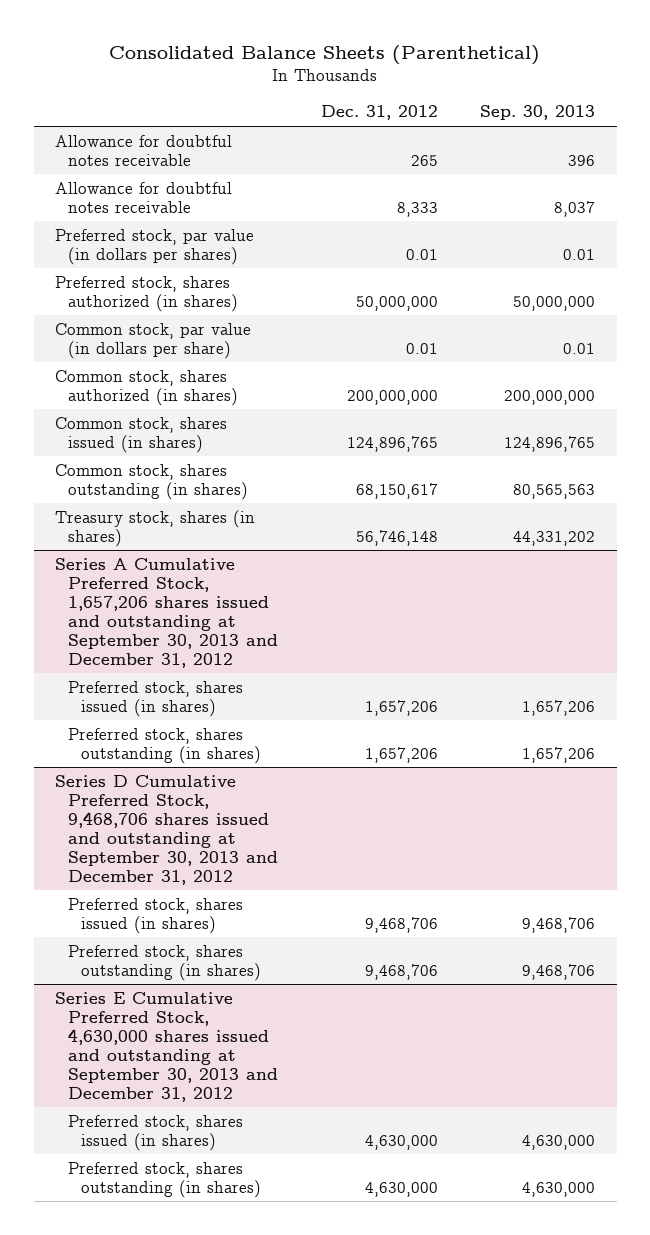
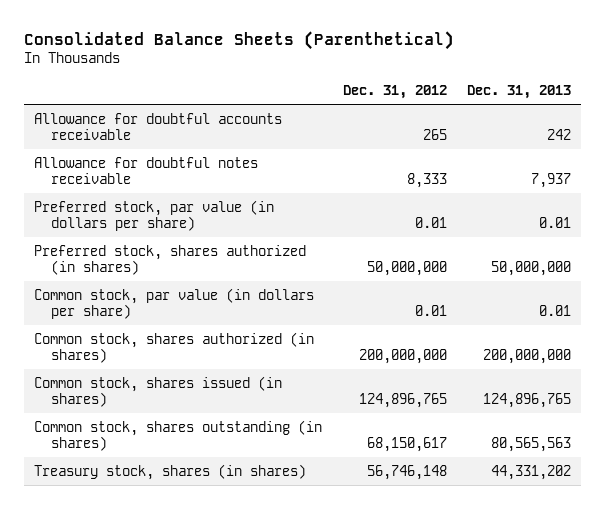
[480,105,596,121] Sep. 30, 2013 -> none
none -> [467,85,572,100] Dec. 31, 2013
[54,134,232,166] Allowance for doubtful notes receivable -> [33,112,282,141] Allowance for doubtful accounts receivable
[54,228,254,265] Preferred stock, par value (in dollars per shares) -> [33,199,274,232] Preferred stock, par value (in dollars per share)
[54,557,279,668] Series A Cumulative Preferred Stock, 1,657,206 shares issued and outstanding at September 30, 2013 and December 31, 2012 -> none
[68,680,244,717] Preferred stock, shares issued (in shares) -> none
[68,727,262,764] Preferred stock, shares outstanding (in shares) -> none
[54,774,279,885] Series D Cumulative Preferred Stock, 9,468,706 shares issued and outstanding at September 30, 2013 and December 31, 2012 -> none
[68,897,244,934] Preferred stock, shares issued (in shares) -> none
[68,944,262,981] Preferred stock, shares outstanding (in shares) -> none
[54,991,279,1102] Series E Cumulative Preferred Stock, 4,630,000 shares issued and outstanding at September 30, 2013 and December 31, 2012 -> none
[68,1114,244,1151] Preferred stock, shares issued (in shares) -> none
[68,1161,262,1198] Preferred stock, shares outstanding (in shares) -> none

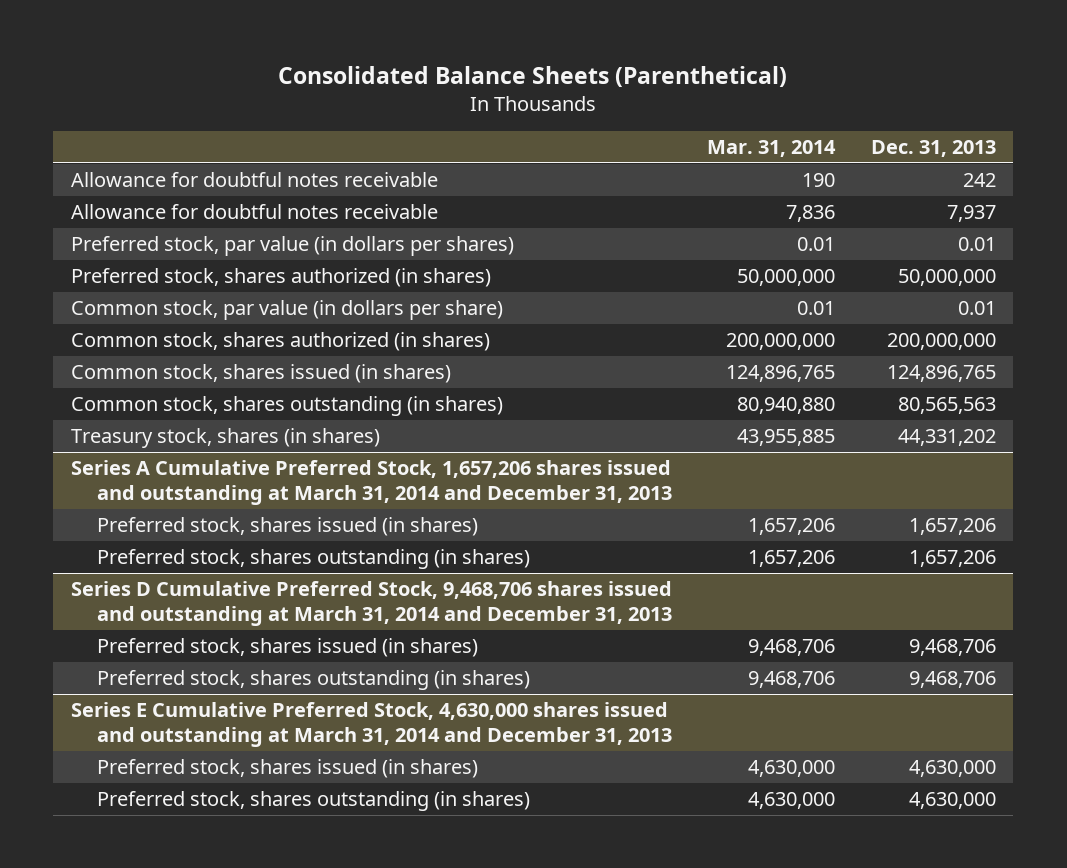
[342,85,447,100] Dec. 31, 2012 -> none
none -> [707,140,837,158] Mar. 31, 2014
[33,112,282,141] Allowance for doubtful accounts receivable -> [71,171,439,187] Allowance for doubtful notes receivable
[33,199,274,232] Preferred stock, par value (in dollars per share) -> [71,235,515,256] Preferred stock, par value (in dollars per shares)
none -> [71,459,673,506] Series A Cumulative Preferred Stock, 1,657,206 shares issued and outstanding at March 31, 2014 and December 31, 2013
none -> [97,516,479,536] Preferred stock, shares issued (in shares)
none -> [97,548,531,569] Preferred stock, shares outstanding (in shares)
none -> [71,580,673,627] Series D Cumulative Preferred Stock, 9,468,706 shares issued and outstanding at March 31, 2014 and December 31, 2013
none -> [97,637,479,657] Preferred stock, shares issued (in shares)
none -> [97,669,531,690] Preferred stock, shares outstanding (in shares)
none -> [71,701,673,748] Series E Cumulative Preferred Stock, 4,630,000 shares issued and outstanding at March 31, 2014 and December 31, 2013
none -> [97,758,479,778] Preferred stock, shares issued (in shares)
none -> [97,790,531,811] Preferred stock, shares outstanding (in shares)

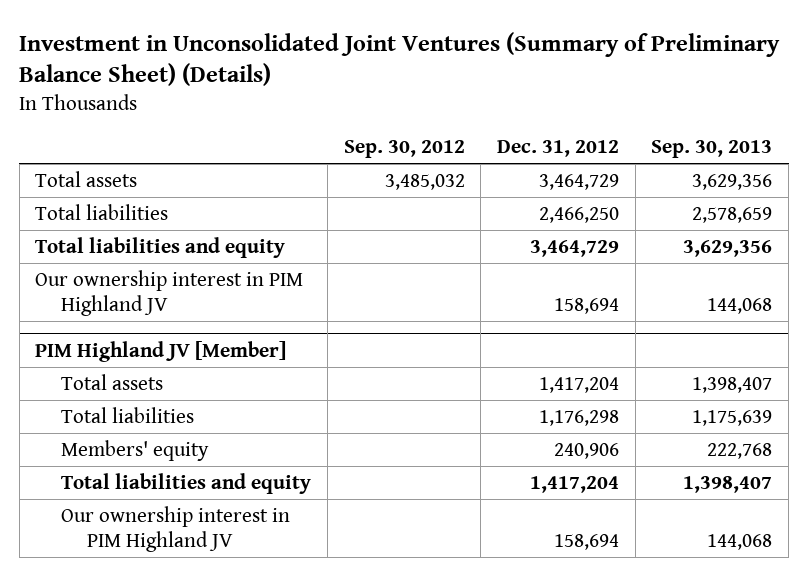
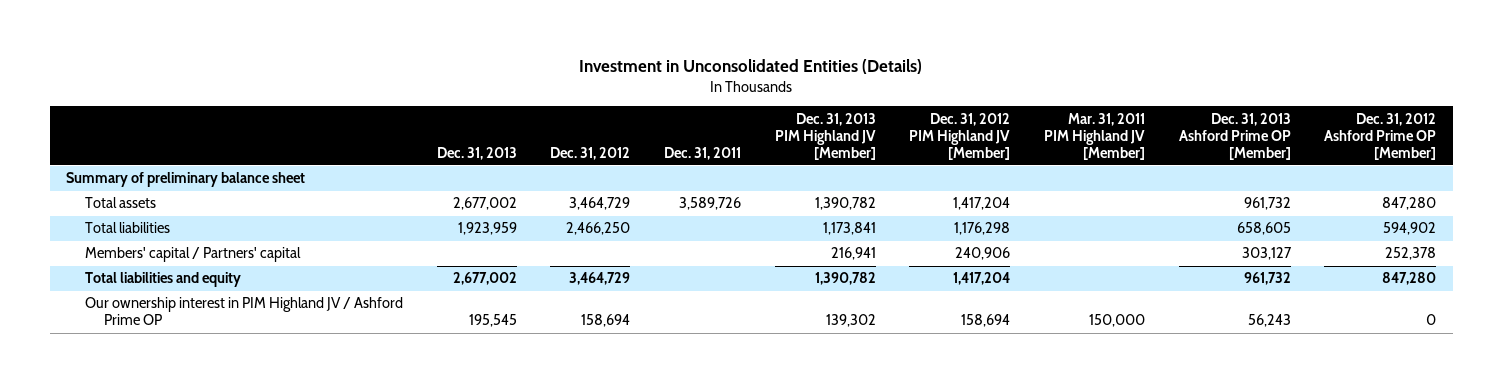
[19,31,781,87] Investment in Unconsolidated Joint Ventures (Summary of Preliminary Balance Sheet) (Details) -> [579,59,923,75] Investment in Unconsolidated Entities (Details)
[343,139,465,158] Sep. 30, 2012 -> none
[651,139,773,158] Sep. 30, 2013 -> none
none -> [436,146,517,160] Dec. 31, 2013
none -> [664,146,742,160] Dec. 31, 2011
none -> [774,112,876,160] Dec. 31, 2013 PIM Highland JV [Member]
none -> [909,112,1011,160] Dec. 31, 2012 PIM Highland JV [Member]
none -> [1043,112,1145,160] Mar. 31, 2011 PIM Highland JV [Member]
none -> [1178,112,1291,160] Dec. 31, 2013 Ashford Prime OP [Member]
none -> [1324,112,1437,160] Dec. 31, 2012 Ashford Prime OP [Member]
none -> [66,172,306,188] Summary of preliminary balance sheet
none -> [85,247,302,263] Members' capital / Partners' capital
[35,340,287,362] PIM Highland JV [Member] -> none
[61,373,164,390] Total assets -> none
[61,406,195,423] Total liabilities -> none
[61,439,210,461] Members' equity -> none
[61,472,312,494] Total liabilities and equity -> none
[61,505,291,553] Our ownership interest in PIM Highland JV -> none
[35,269,304,317] Our ownership interest in PIM Highland JV -> [85,297,404,326] Our ownership interest in PIM Highland JV / Ashford Prime OP

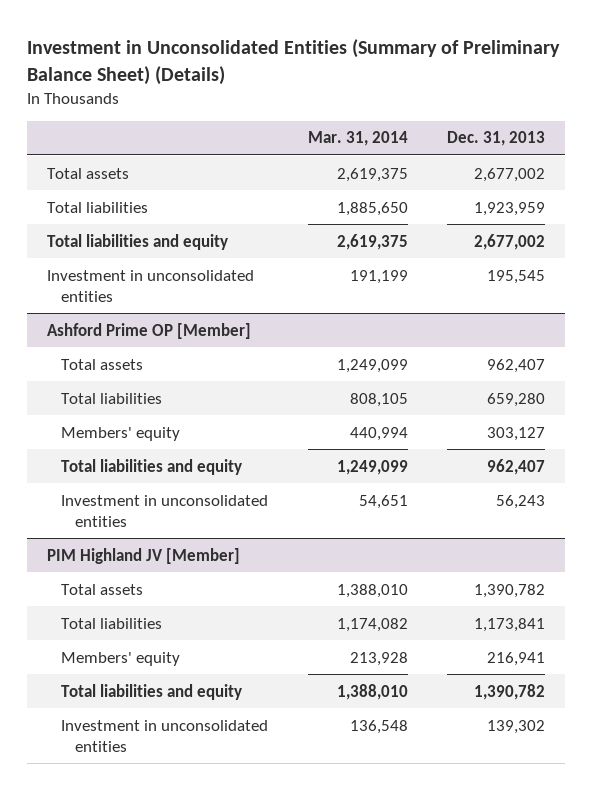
[579,59,923,75] Investment in Unconsolidated Entities (Details) -> [27,38,561,85] Investment in Unconsolidated Entities (Summary of Preliminary Balance Sheet) (Details)
[550,146,631,160] Dec. 31, 2012 -> none
[664,146,742,160] Dec. 31, 2011 -> none
[774,112,876,160] Dec. 31, 2013 PIM Highland JV [Member] -> none
[909,112,1011,160] Dec. 31, 2012 PIM Highland JV [Member] -> none
[1043,112,1145,160] Mar. 31, 2011 PIM Highland JV [Member] -> none
[1178,112,1291,160] Dec. 31, 2013 Ashford Prime OP [Member] -> none
[1324,112,1437,160] Dec. 31, 2012 Ashford Prime OP [Member] -> none
none -> [307,131,408,147] Mar. 31, 2014
[66,172,306,188] Summary of preliminary balance sheet -> none
[85,247,302,263] Members' capital / Partners' capital -> none
[85,297,404,326] Our ownership interest in PIM Highland JV / Ashford Prime OP -> [47,269,255,302] Investment in unconsolidated entities
none -> [47,322,252,339] Ashford Prime OP [Member]
none -> [61,358,144,370] Total assets
none -> [61,392,163,404] Total liabilities
none -> [61,426,181,441] Members' equity
none -> [61,458,243,475] Total liabilities and equity
none -> [61,494,269,527] Investment in unconsolidated entities
none -> [47,547,241,564] PIM Highland JV [Member]
none -> [61,583,144,595] Total assets
none -> [61,617,163,629] Total liabilities
none -> [61,651,181,666] Members' equity
none -> [61,683,243,700] Total liabilities and equity
none -> [61,719,269,752] Investment in unconsolidated entities

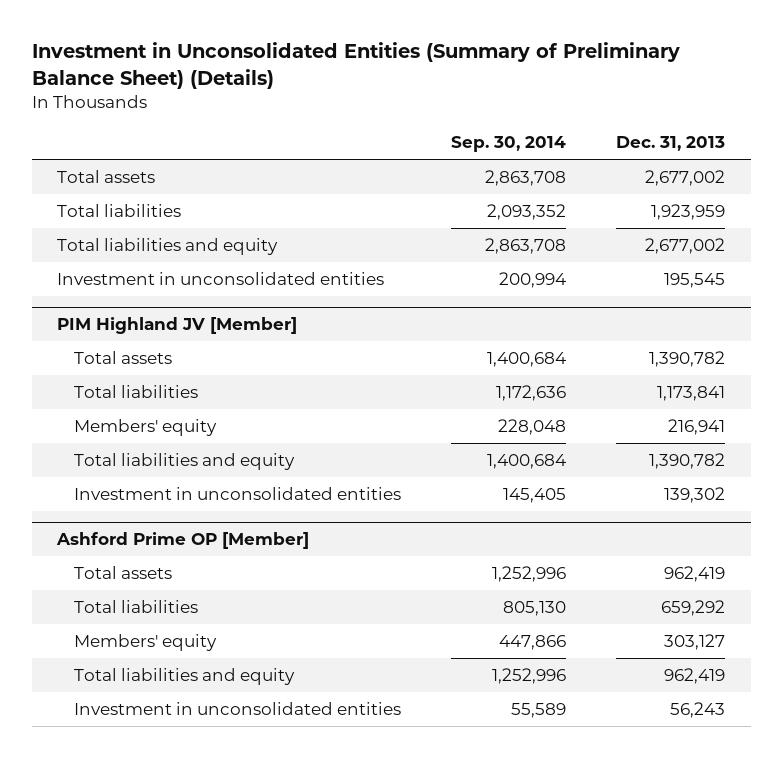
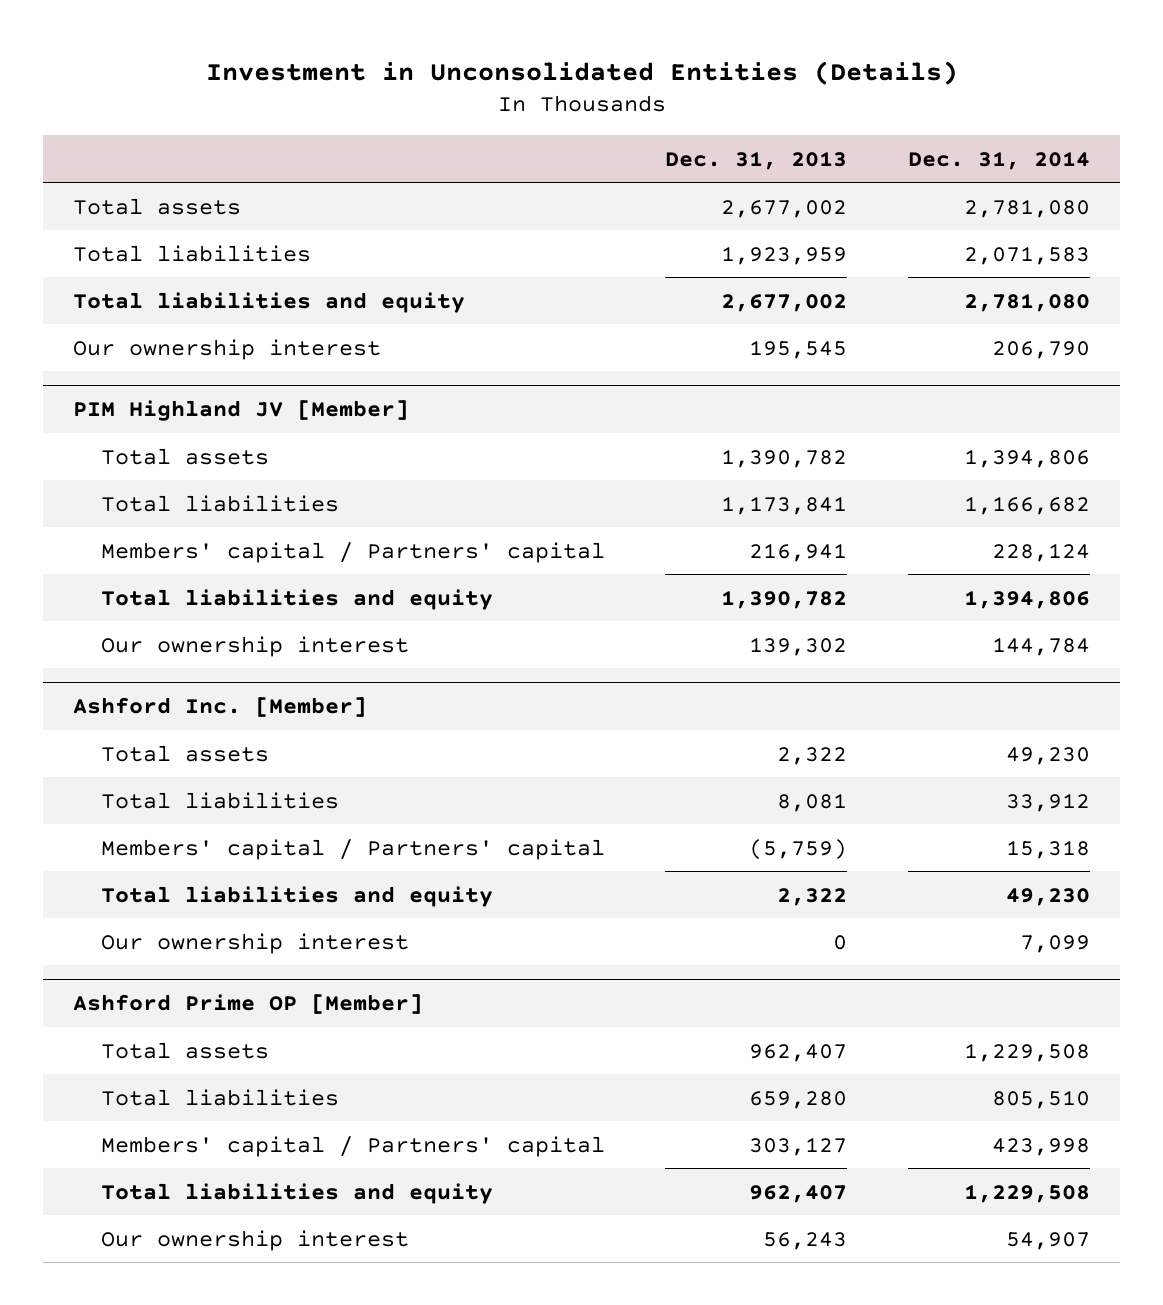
[31,42,680,89] Investment in Unconsolidated Entities (Summary of Preliminary Balance Sheet) (Details) -> [205,60,958,85] Investment in Unconsolidated Entities (Details)
[450,136,566,153] Sep. 30, 2014 -> none
none -> [908,150,1091,170] Dec. 31, 2014
[56,272,384,286] Investment in unconsolidated entities -> [73,338,382,360] Our ownership interest
[73,419,217,437] Members' equity -> [100,541,605,563] Members' capital / Partners' capital
[73,487,401,501] Investment in unconsolidated entities -> [100,635,409,657] Our ownership interest
none -> [73,697,368,718] Ashford Inc. [Member]
none -> [100,744,269,762] Total assets
none -> [100,791,339,809] Total liabilities
none -> [100,838,605,860] Members' capital / Partners' capital
none -> [100,885,493,907] Total liabilities and equity
none -> [100,932,409,954] Our ownership interest
[664,566,726,583] 962,419 -> [749,1043,848,1062] 962,407
[661,600,726,617] 659,292 -> [749,1090,848,1109] 659,280
[73,634,217,652] Members' equity -> [100,1135,605,1157] Members' capital / Partners' capital
[664,668,726,685] 962,419 -> [749,1184,848,1203] 962,407
[73,702,401,716] Investment in unconsolidated entities -> [100,1229,409,1251] Our ownership interest

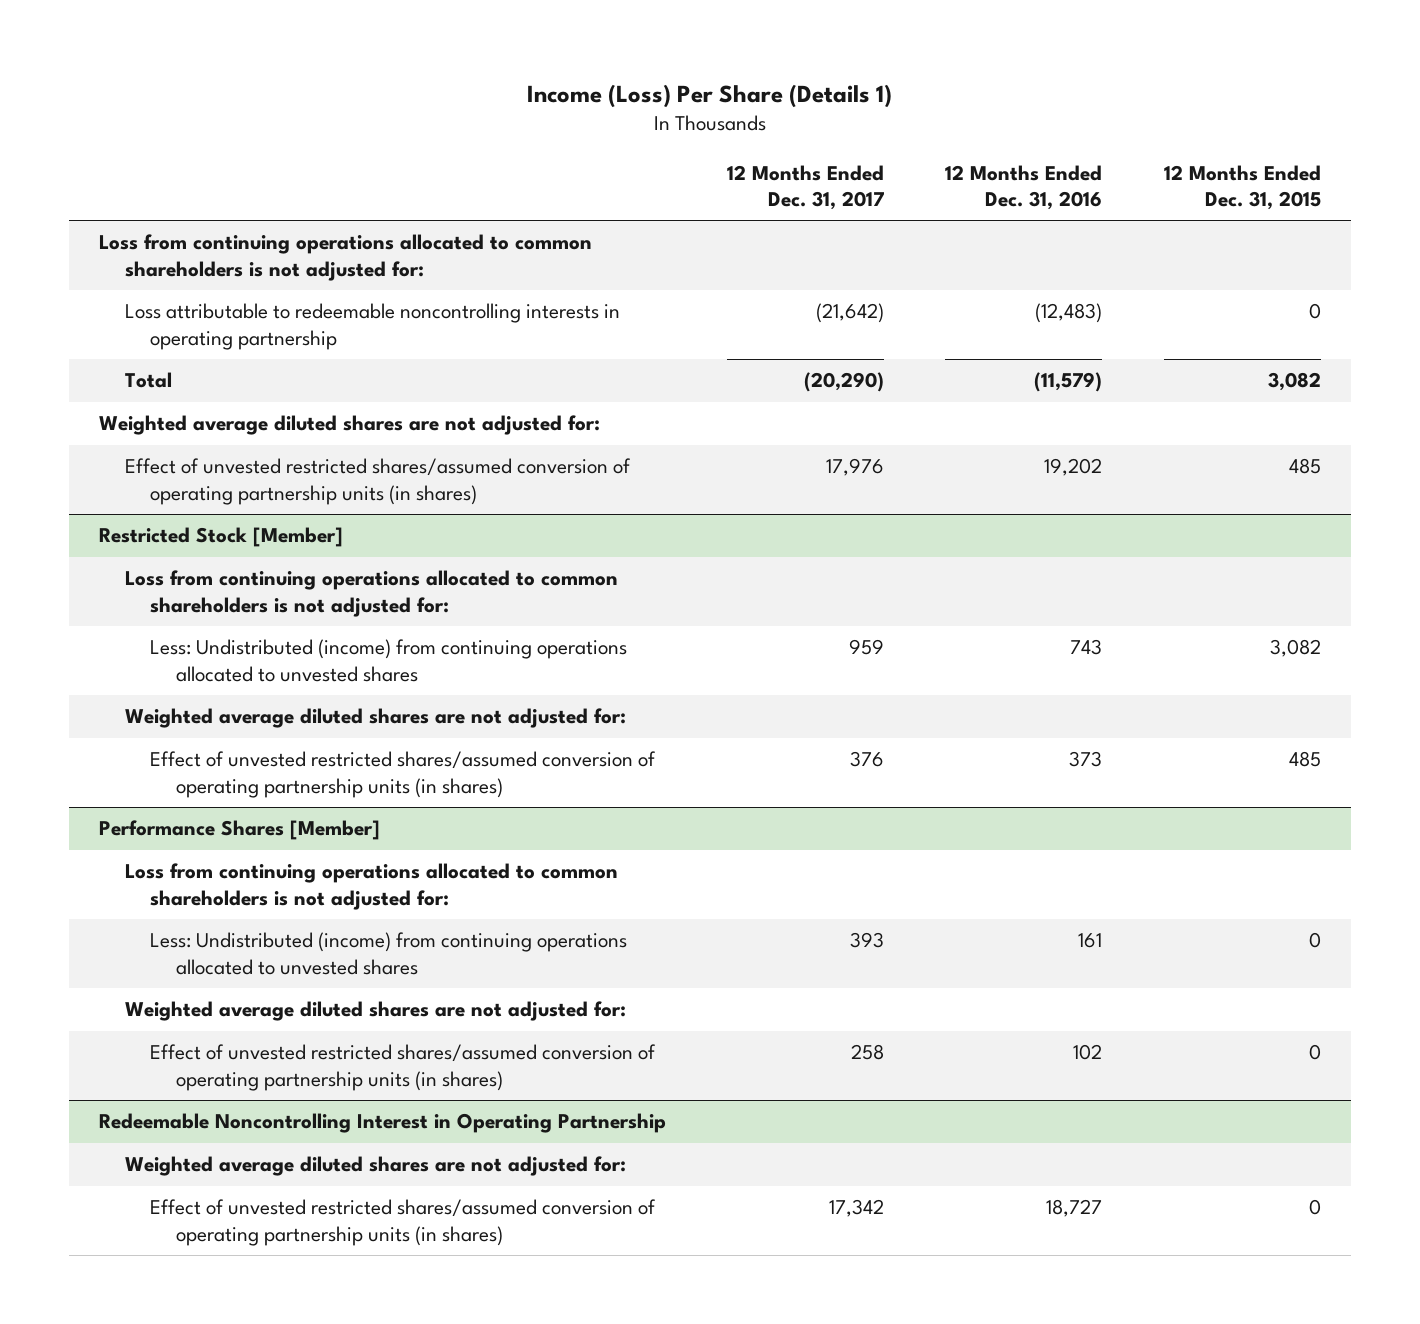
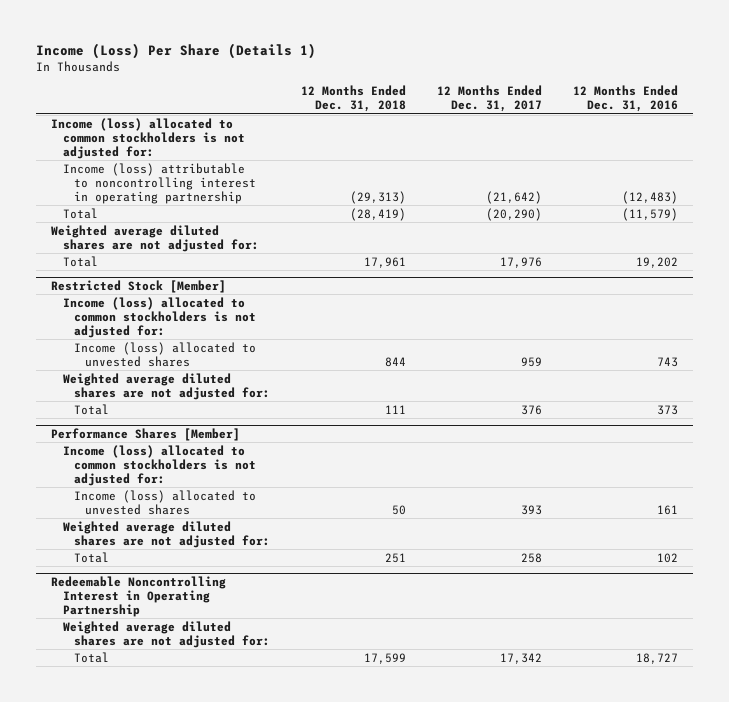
[1163,164,1321,211] 12 Months Ended Dec. 31, 2015 -> none
none -> [300,85,406,113] 12 Months Ended Dec. 31, 2018
[99,234,593,281] Loss from continuing operations allocated to common shareholders is not adjusted for: -> [51,117,245,159] Income (loss) allocated to common stockholders is not adjusted for:
[124,303,620,350] Loss attributable to redeemable noncontrolling interests in operating partnership -> [62,162,256,204] Income (loss) attributable to noncontrolling interest in operating partnership
[124,458,631,505] Effect of unvested restricted shares/assumed conversion of operating partnership units (in shares) -> [62,255,98,267] Total
[124,570,618,617] Loss from continuing operations allocated to common shareholders is not adjusted for: -> [62,296,256,338] Income (loss) allocated to common stockholders is not adjusted for:
[150,639,628,682] Less: Undistributed (income) from continuing operations allocated to unvested shares -> [73,341,256,367] Income (loss) allocated to unvested shares
[150,751,657,798] Effect of unvested restricted shares/assumed conversion of operating partnership units (in shares) -> [73,403,109,415] Total
[124,863,618,910] Loss from continuing operations allocated to common shareholders is not adjusted for: -> [62,444,256,486] Income (loss) allocated to common stockholders is not adjusted for:
[150,932,628,975] Less: Undistributed (income) from continuing operations allocated to unvested shares -> [73,489,256,515] Income (loss) allocated to unvested shares
[150,1044,657,1091] Effect of unvested restricted shares/assumed conversion of operating partnership units (in shares) -> [73,551,109,563] Total
[150,1199,657,1246] Effect of unvested restricted shares/assumed conversion of operating partnership units (in shares) -> [73,651,109,663] Total

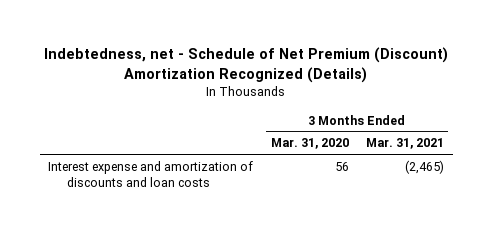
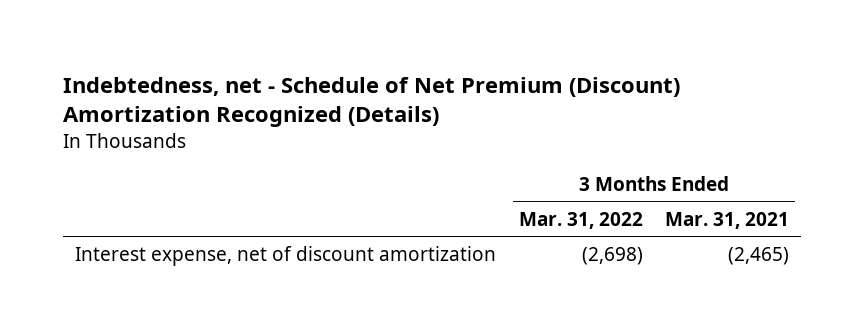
[270,138,349,150] Mar. 31, 2020 -> none
none -> [518,211,643,229] Mar. 31, 2022
[48,160,254,187] Interest expense and amortization of discounts and loan costs -> [74,246,496,267] Interest expense, net of discount amortization

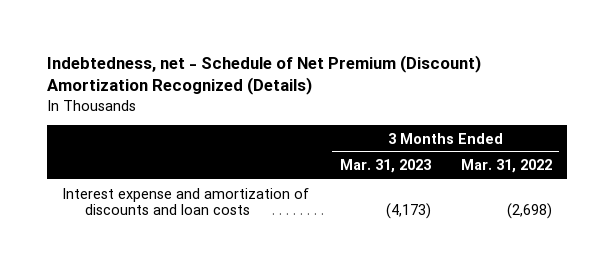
[665,211,790,229] Mar. 31, 2021 -> none
none -> [339,159,431,174] Mar. 31, 2023
[74,246,496,267] Interest expense, net of discount amortization -> [62,187,310,216] Interest expense and amortization of discounts and loan costs

